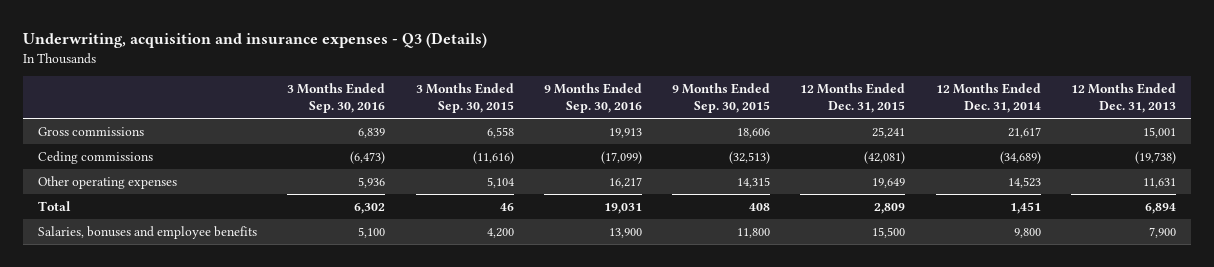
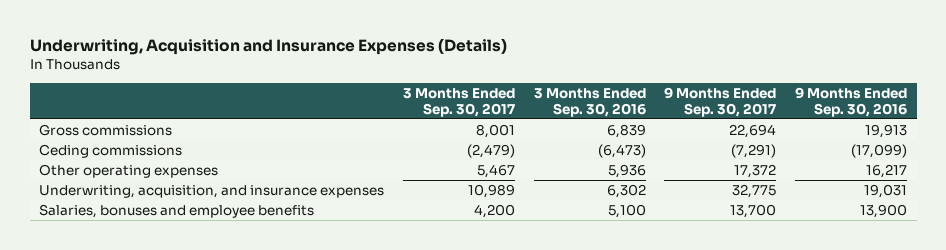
[22,32,487,49] Underwriting, acquisition and insurance expenses - Q3 (Details) -> [29,37,507,55] Underwriting, Acquisition and Insurance Expenses (Details)
[415,83,514,114] 3 Months Ended Sep. 30, 2015 -> none
[672,83,771,114] 9 Months Ended Sep. 30, 2015 -> none
[800,83,906,114] 12 Months Ended Dec. 31, 2015 -> none
[935,83,1041,114] 12 Months Ended Dec. 31, 2014 -> none
[1070,83,1176,114] 12 Months Ended Dec. 31, 2013 -> none
none -> [402,87,515,117] 3 Months Ended Sep. 30, 2017
none -> [664,86,777,117] 9 Months Ended Sep. 30, 2017
[38,200,72,211] Total -> [38,184,384,198] Underwriting, acquisition, and insurance expenses

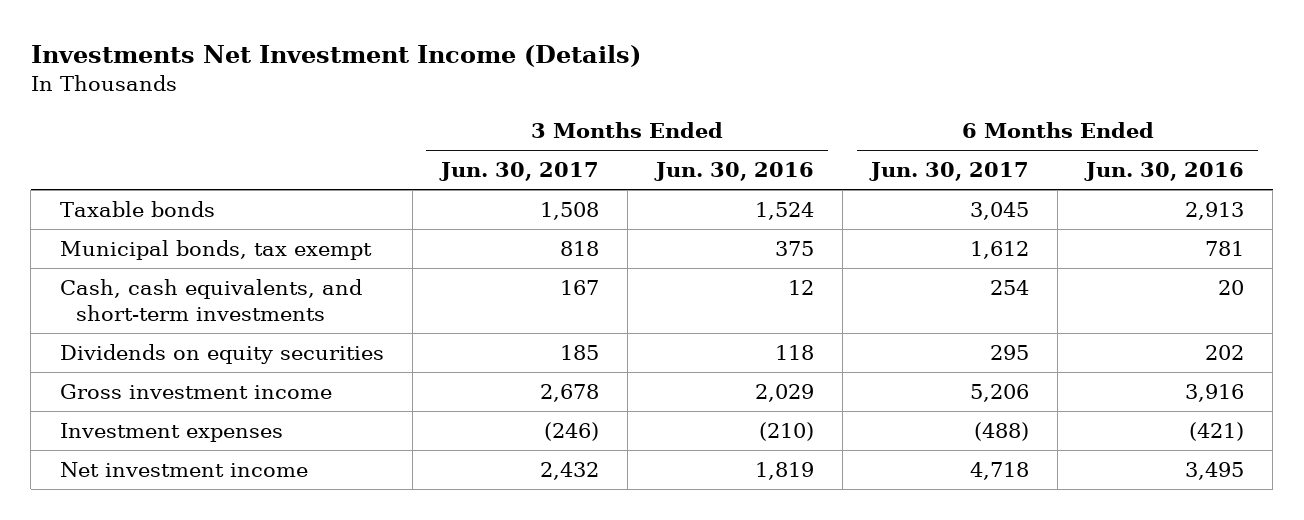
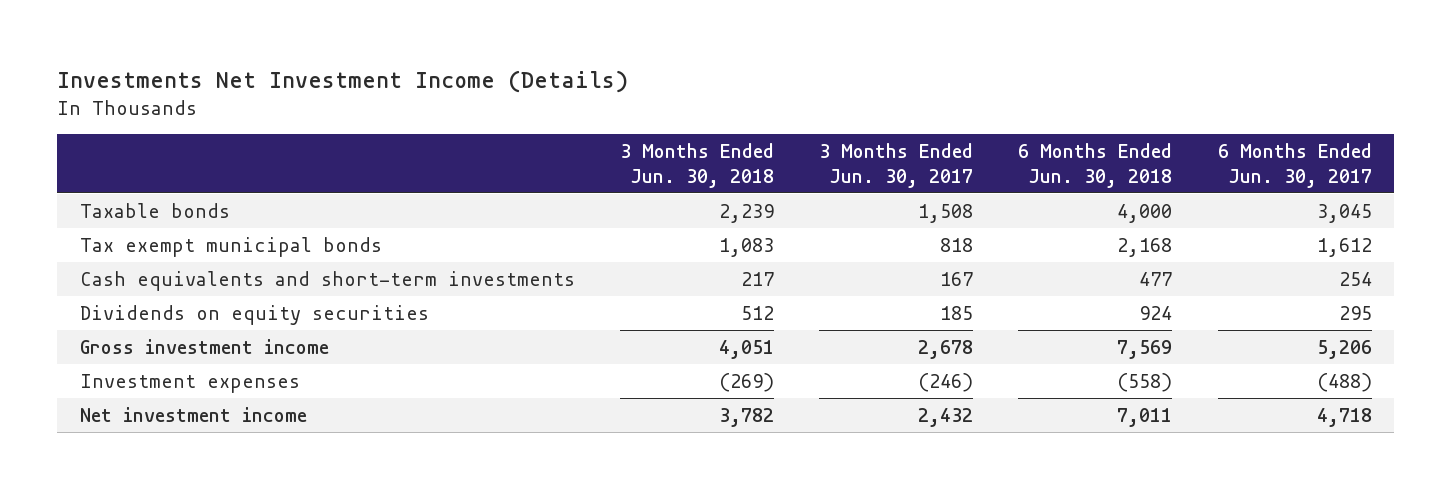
[653,162,814,182] Jun. 30, 2016 -> none
[1084,162,1245,182] Jun. 30, 2016 -> none
none -> [619,143,774,188] 3 Months Ended Jun. 30, 2018
none -> [1018,143,1173,188] 6 Months Ended Jun. 30, 2018
[59,239,372,260] Municipal bonds, tax exempt -> [79,236,382,257] Tax exempt municipal bonds
[59,278,362,322] Cash, cash equivalents, and short-term investments -> [79,270,575,291] Cash equivalents and short-term investments

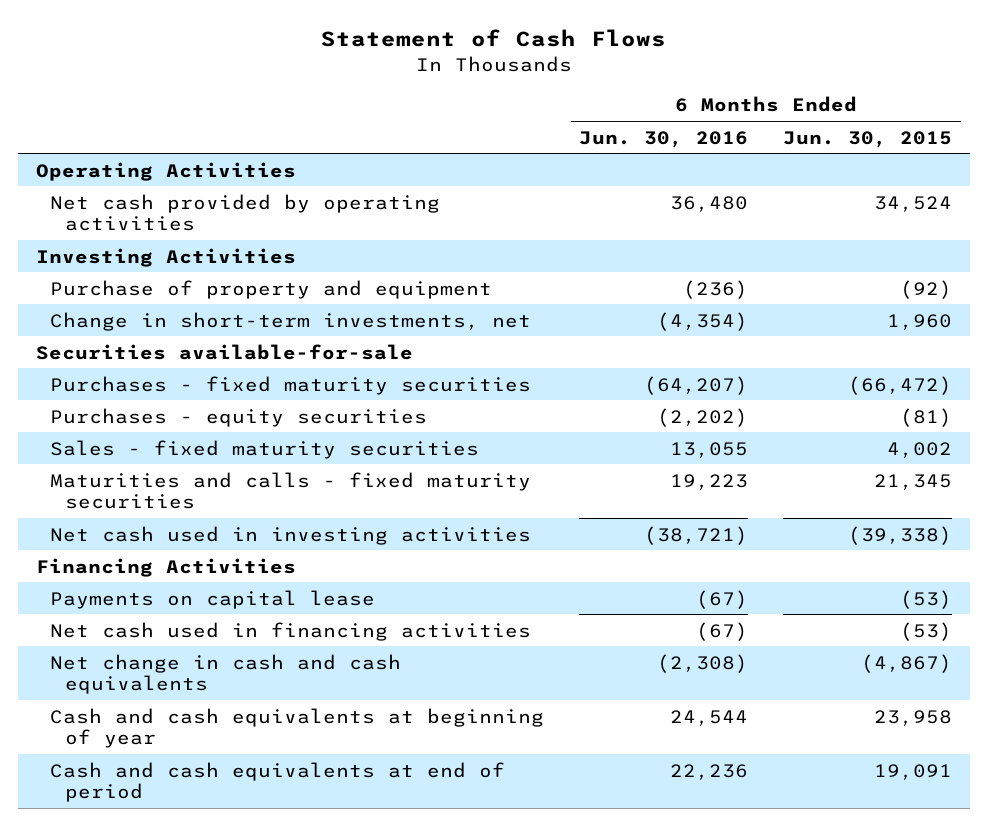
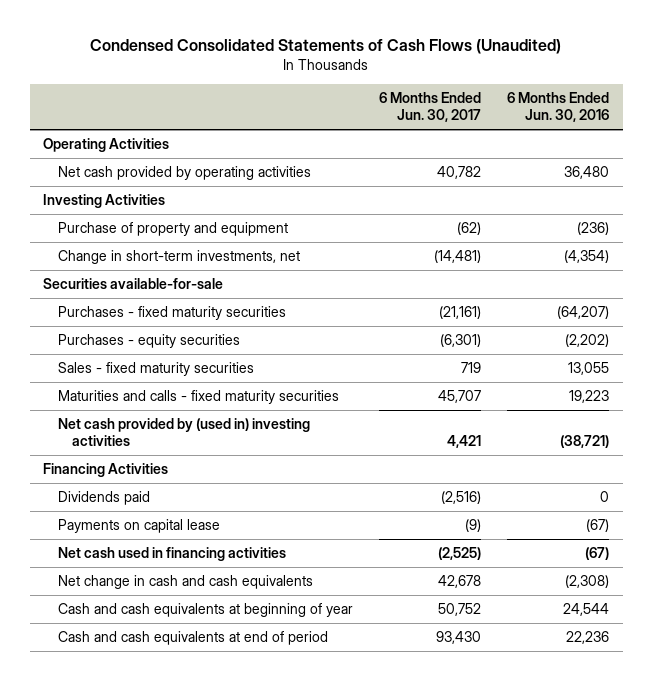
[321,29,667,48] Statement of Cash Flows -> [90,39,562,55] Condensed Consolidated Statements of Cash Flows (Unaudited)
[783,130,953,148] Jun. 30, 2015 -> none
none -> [379,92,482,123] 6 Months Ended Jun. 30, 2017
[50,525,532,545] Net cash used in investing activities -> [57,418,310,447] Net cash provided by (used in) investing activities
none -> [57,491,150,506] Dividends paid

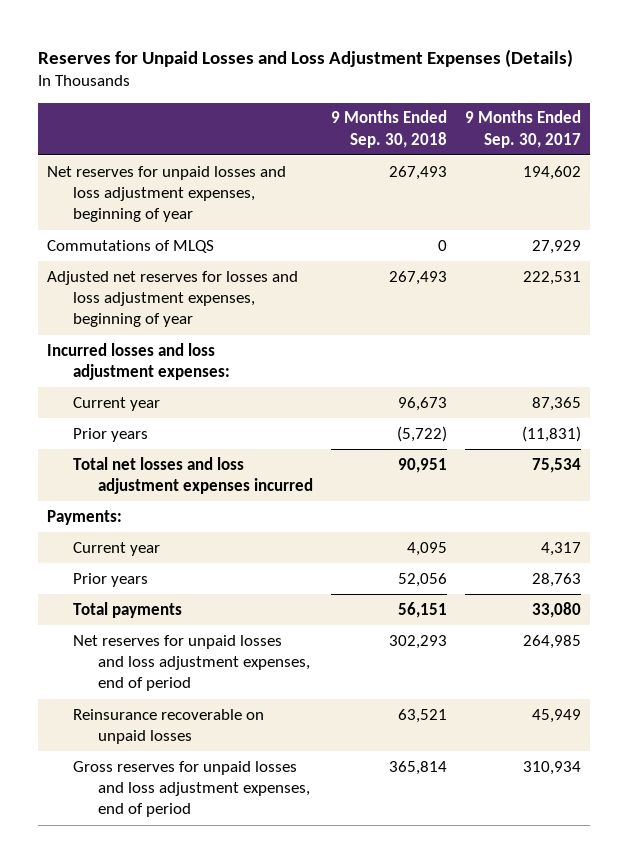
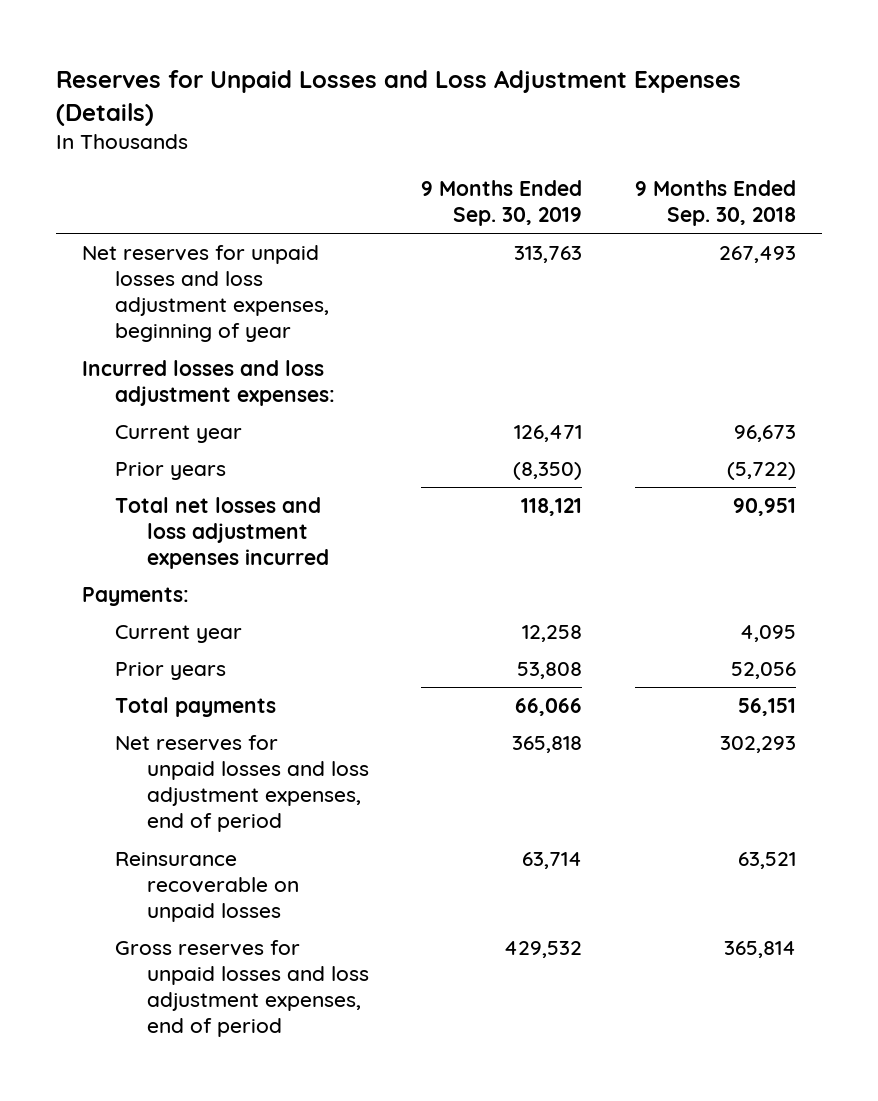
[465,110,582,148] 9 Months Ended Sep. 30, 2017 -> none
none -> [421,180,583,227] 9 Months Ended Sep. 30, 2019
[47,239,215,253] Commutations of MLQS -> none
[47,270,299,328] Adjusted net reserves for losses and loss adjustment expenses, beginning of year -> none

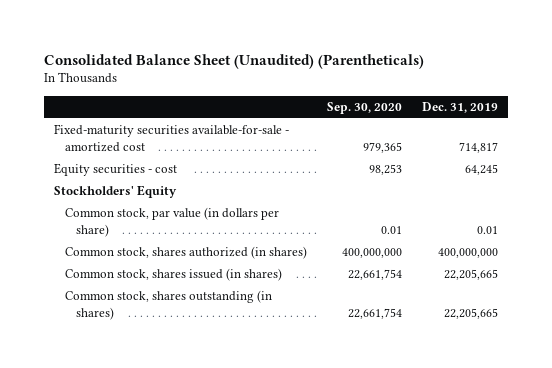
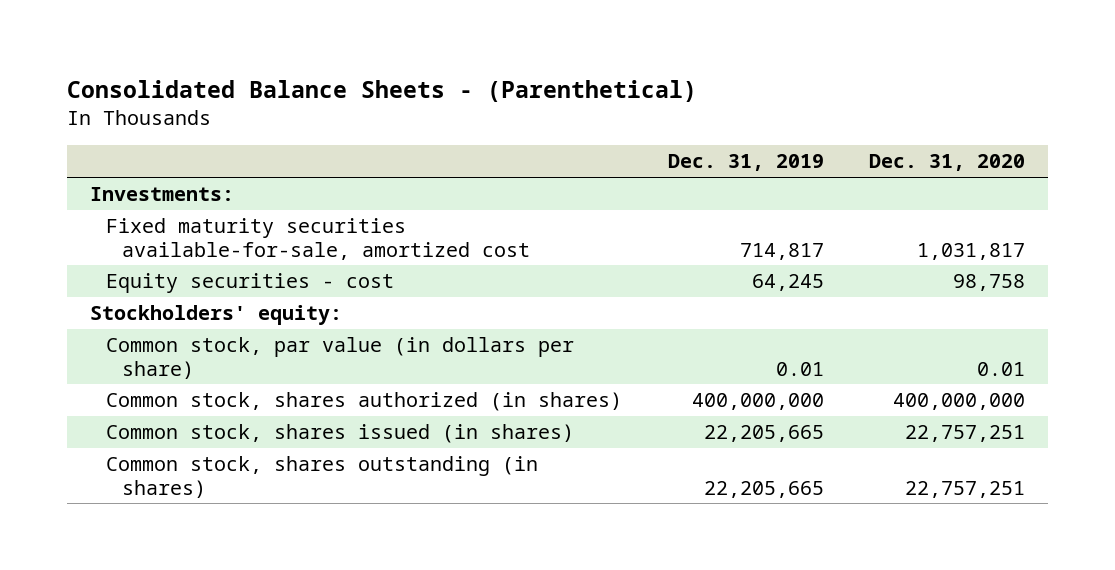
[44,53,425,69] Consolidated Balance Sheet (Unaudited) (Parentheticals) -> [67,80,698,103] Consolidated Balance Sheets - (Parenthetical)
[327,101,403,114] Sep. 30, 2020 -> none
none -> [869,154,1026,172] Dec. 31, 2020
none -> [89,187,234,202] Investments:
[54,124,290,153] Fixed-maturity securities available-for-sale - amortized cost -> [105,218,530,260] Fixed maturity securities available-for-sale, amortized cost
[54,185,178,199] Stockholders' Equity -> [89,305,342,326] Stockholders' equity:

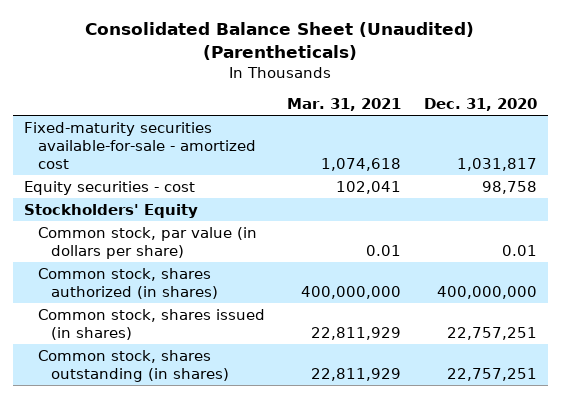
[67,80,698,103] Consolidated Balance Sheets - (Parenthetical) -> [85,22,475,60] Consolidated Balance Sheet (Unaudited) (Parentheticals)
[667,154,824,172] Dec. 31, 2019 -> none
none -> [287,98,402,112] Mar. 31, 2021
[89,187,234,202] Investments: -> none
[105,218,530,260] Fixed maturity securities available-for-sale, amortized cost -> [23,121,256,169] Fixed-maturity securities available-for-sale - amortized cost
[89,305,342,326] Stockholders' equity: -> [23,203,198,218] Stockholders' Equity

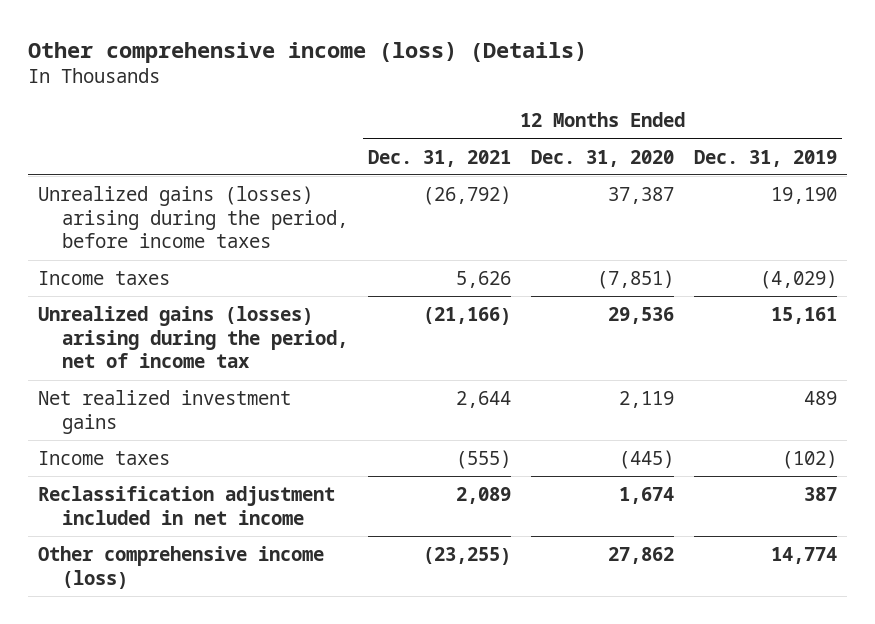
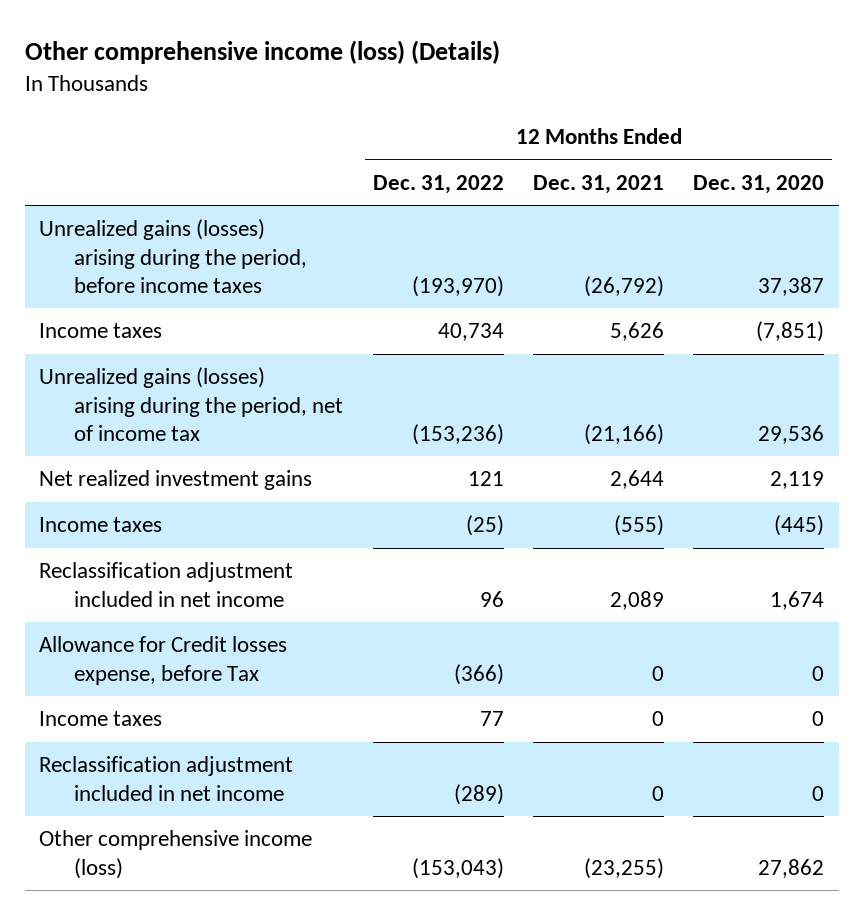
[694,149,838,167] Dec. 31, 2019 -> none
none -> [372,174,504,194] Dec. 31, 2022
none -> [39,636,288,685] Allowance for Credit losses expense, before Tax
none -> [39,711,163,727] Income taxes
none -> [39,756,294,801] Reclassification adjustment included in net income

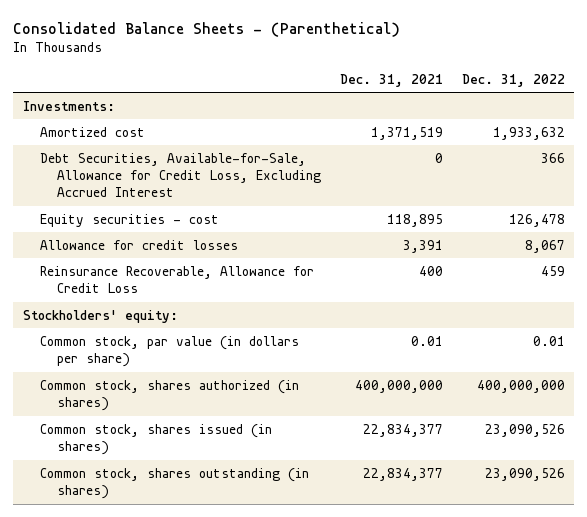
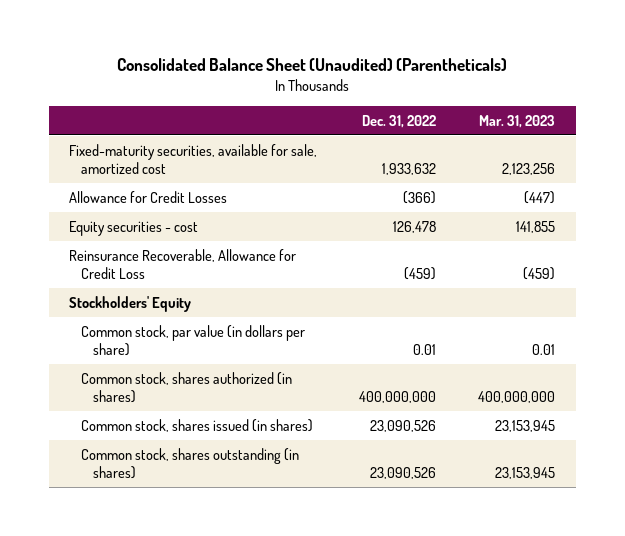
[13,22,401,38] Consolidated Balance Sheets - (Parenthetical) -> [117,58,508,72] Consolidated Balance Sheet (Unaudited) (Parentheticals)
[339,73,443,87] Dec. 31, 2021 -> none
none -> [479,114,556,128] Mar. 31, 2023
[22,100,115,111] Investments: -> none
[39,126,145,137] Amortized cost -> [69,143,318,175] Fixed-maturity securities, available for sale, amortized cost
[39,152,321,198] Debt Securities, Available-for-Sale, Allowance for Credit Loss, Excluding Accrued Interest -> [69,190,228,203] Allowance for Credit Losses
[540,152,565,163] 366 -> [403,190,437,204] (366)
[39,239,238,250] Allowance for credit losses -> none
[540,265,565,276] 459 -> [404,267,437,281] (459)
[22,309,178,323] Stockholders' equity: -> [69,295,192,312] Stockholders' Equity

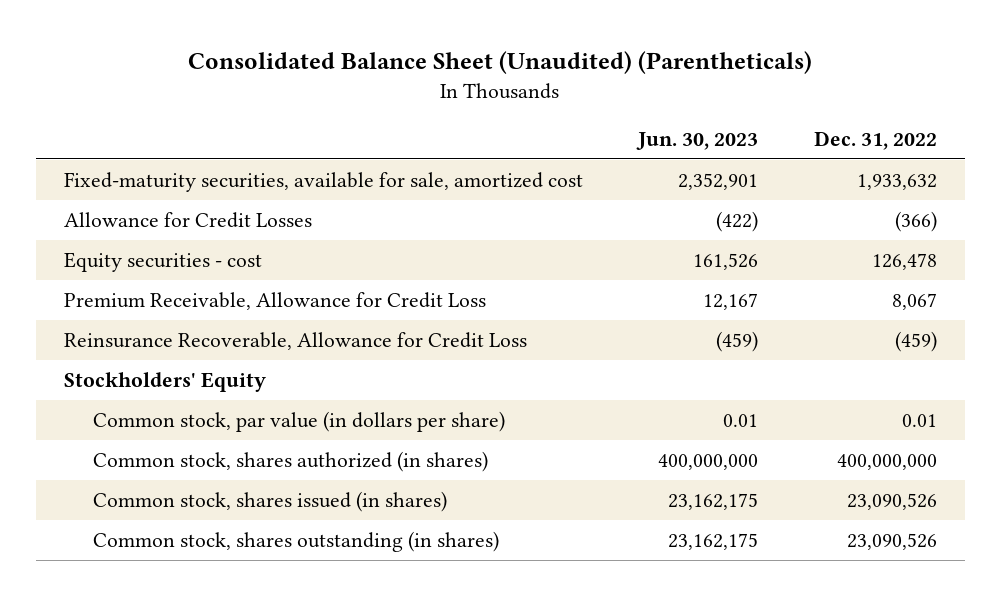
[479,114,556,128] Mar. 31, 2023 -> none
none -> [636,131,759,150] Jun. 30, 2023
none -> [63,291,486,310] Premium Receivable, Allowance for Credit Loss

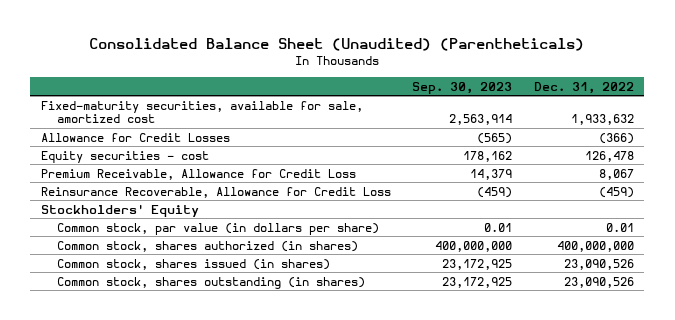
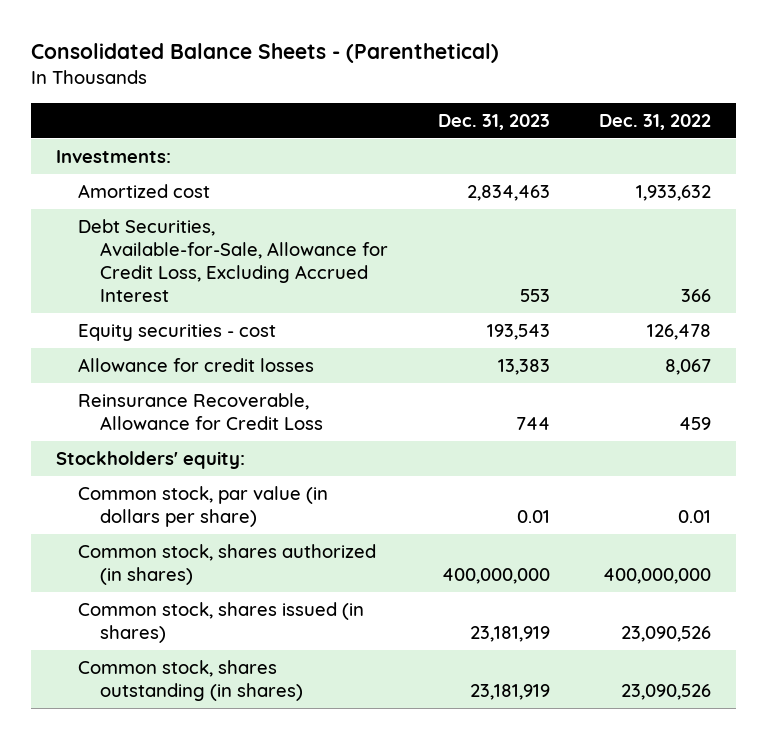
[89,37,585,51] Consolidated Balance Sheet (Unaudited) (Parentheticals) -> [30,43,499,64] Consolidated Balance Sheets - (Parenthetical)
[412,81,513,94] Sep. 30, 2023 -> none
none -> [437,113,550,130] Dec. 31, 2023
none -> [55,149,171,163] Investments:
[41,100,364,124] Fixed-maturity securities, available for sale, amortized cost -> [77,183,210,198] Amortized cost
[41,132,231,142] Allowance for Credit Losses -> [77,218,389,302] Debt Securities, Available-for-Sale, Allowance for Credit Loss, Excluding Accrued Interest
[598,132,634,144] (366) -> [681,288,712,302] 366
[41,168,357,180] Premium Receivable, Allowance for Credit Loss -> [77,357,314,372] Allowance for credit losses
[598,186,634,198] (459) -> [679,416,712,430] 459
[41,203,200,217] Stockholders' Equity -> [55,450,245,469] Stockholders' equity:

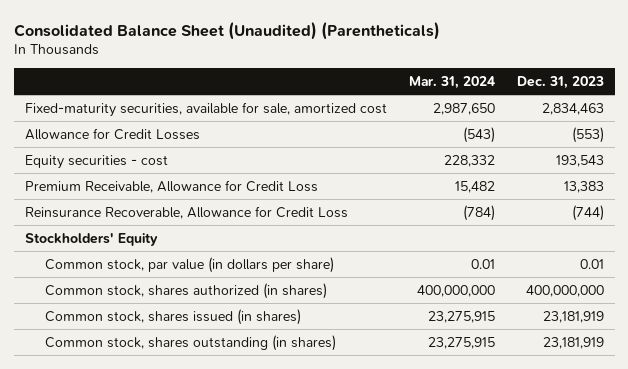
[30,43,499,64] Consolidated Balance Sheets - (Parenthetical) -> [13,21,440,40] Consolidated Balance Sheet (Unaudited) (Parentheticals)
[599,113,712,130] Dec. 31, 2022 -> none
none -> [408,76,495,90] Mar. 31, 2024
[55,149,171,163] Investments: -> none
[77,183,210,198] Amortized cost -> [24,101,387,117] Fixed-maturity securities, available for sale, amortized cost
[77,218,389,302] Debt Securities, Available-for-Sale, Allowance for Credit Loss, Excluding Accrued Interest -> [24,127,200,140] Allowance for Credit Losses
[519,288,550,302] 553 -> [571,126,604,143] (553)
[77,357,314,372] Allowance for credit losses -> [24,179,318,193] Premium Receivable, Allowance for Credit Loss
[515,416,550,430] 744 -> [571,204,604,221] (744)
[55,450,245,469] Stockholders' equity: -> [24,232,158,246] Stockholders' Equity

